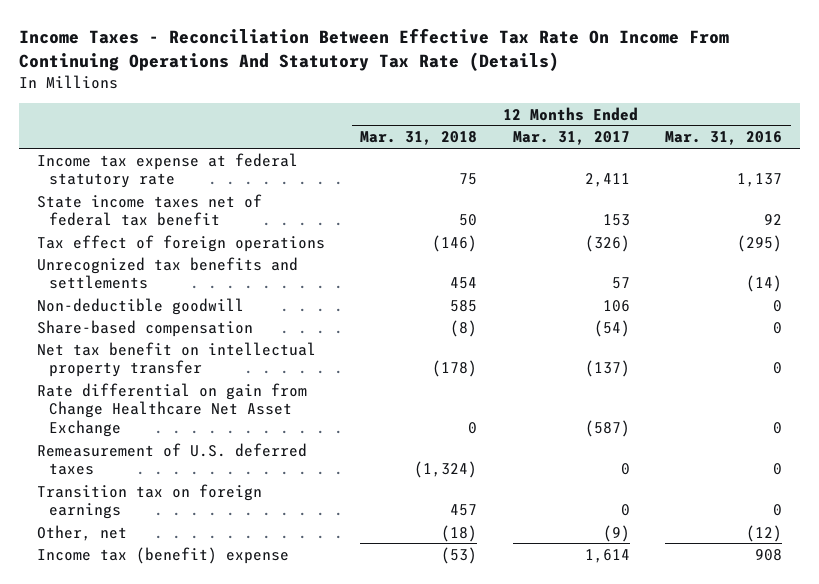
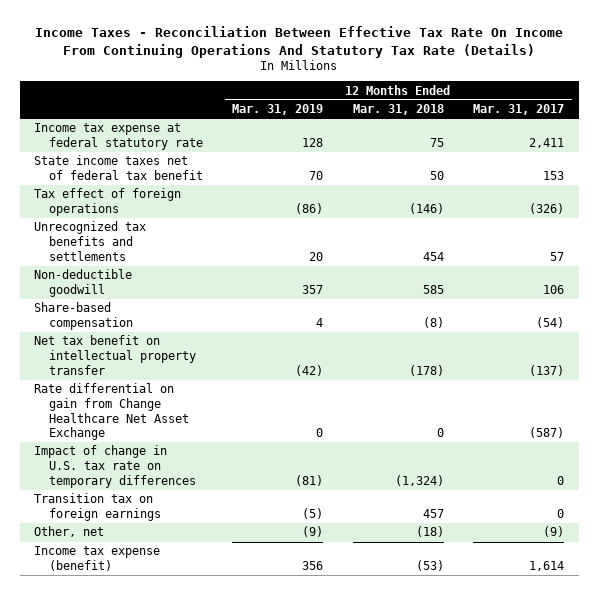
[665,131,783,146] Mar. 31, 2016 -> none
none -> [232,104,324,116] Mar. 31, 2019
[36,442,307,476] Remeasurement of U.S. deferred taxes -> [34,445,196,488] Impact of change in U.S. tax rate on temporary differences
[36,546,289,564] Income tax (benefit) expense -> [34,546,161,572] Income tax expense (benefit)

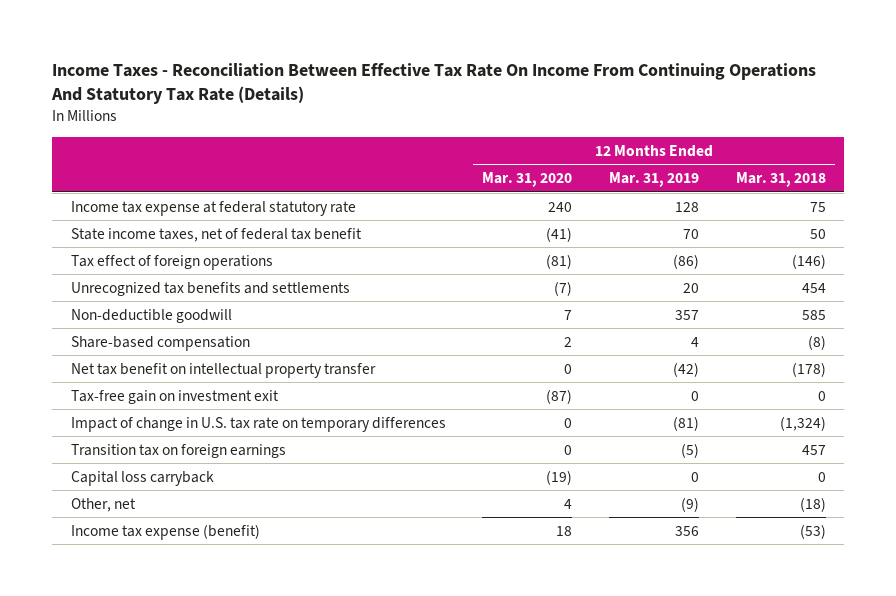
[473,104,565,116] Mar. 31, 2017 -> none
none -> [482,172,573,188] Mar. 31, 2020
[34,155,203,181] State income taxes net of federal tax benefit -> [70,227,362,242] State income taxes, net of federal tax benefit
[34,383,189,441] Rate differential on gain from Change Healthcare Net Asset Exchange -> [70,389,279,404] Tax-free gain on investment exit
none -> [70,470,214,486] Capital loss carryback

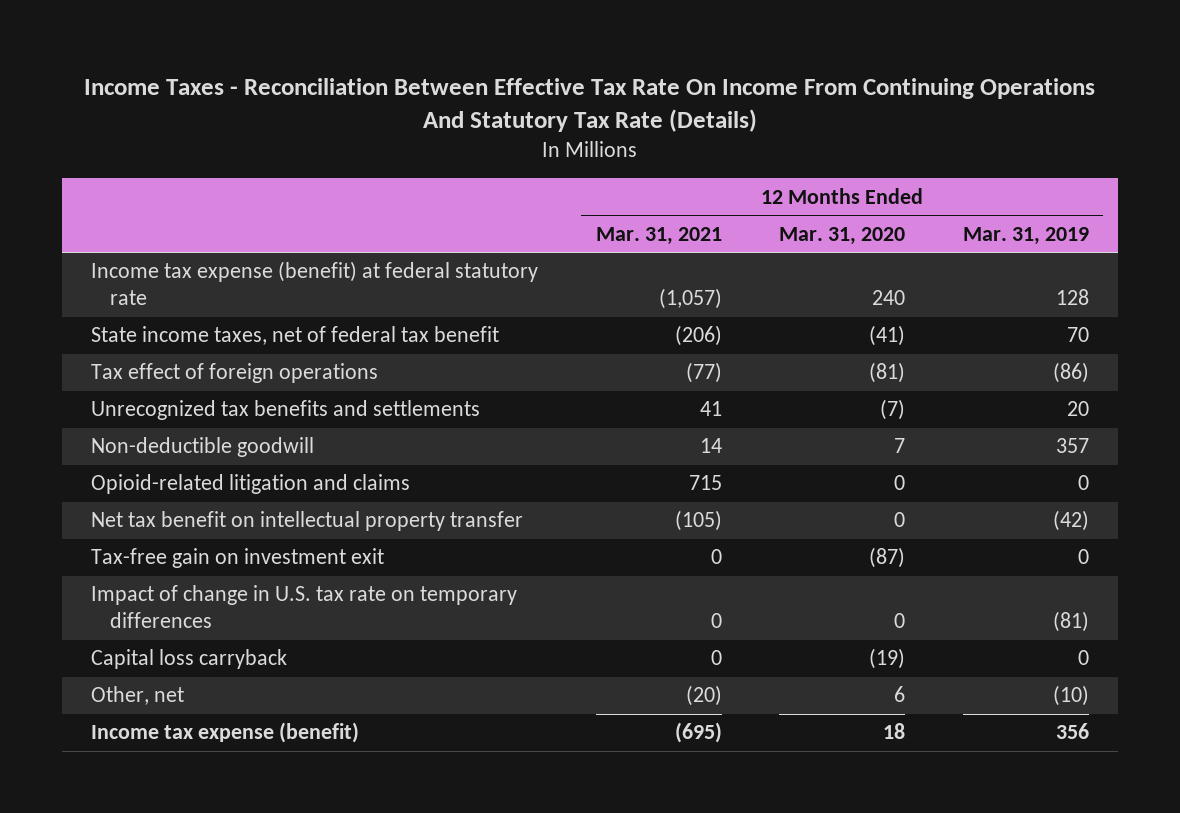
[735,172,826,188] Mar. 31, 2018 -> none
none -> [595,226,722,245] Mar. 31, 2021
[70,200,356,216] Income tax expense at federal statutory rate -> [90,261,538,306] Income tax expense (benefit) at federal statutory rate
[70,335,250,351] Share-based compensation -> none
none -> [90,474,410,495] Opioid-related litigation and claims
[70,443,286,458] Transition tax on foreign earnings -> none
[564,498,573,509] 4 -> [894,686,906,703] 6
[681,496,700,512] (9) -> [1052,685,1089,707] (10)

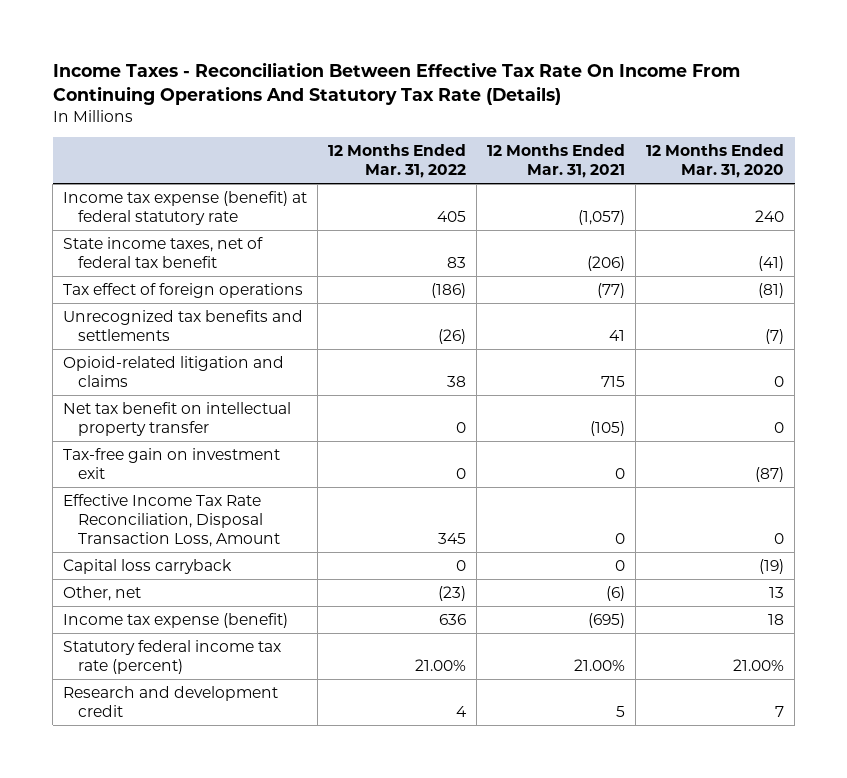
[962,226,1089,245] Mar. 31, 2019 -> none
none -> [328,144,467,178] 12 Months Ended Mar. 31, 2022
[90,437,314,458] Non-deductible goodwill -> none
[90,585,517,629] Impact of change in U.S. tax rate on temporary differences -> none
none -> [63,494,281,547] Effective Income Tax Rate Reconciliation, Disposal Transaction Loss, Amount
[685,685,722,707] (20) -> [606,586,626,602] (6)
[894,686,906,703] 6 -> [769,587,785,599] 13
none -> [63,640,282,674] Statutory federal income tax rate (percent)
none -> [63,686,279,717] Research and development credit

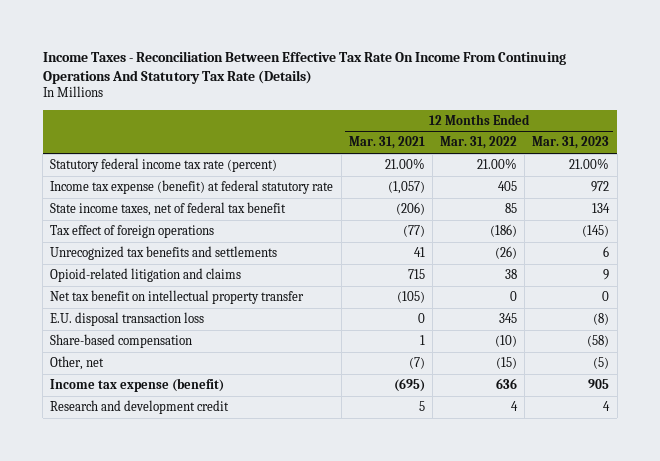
[646,144,785,178] 12 Months Ended Mar. 31, 2020 -> none
none -> [532,136,610,150] Mar. 31, 2023
[63,640,282,674] Statutory federal income tax rate (percent) -> [50,158,278,173] Statutory federal income tax rate (percent)
[447,256,467,268] 83 -> [505,203,518,214] 85
[63,448,281,479] Tax-free gain on investment exit -> none
[63,559,233,575] Capital loss carryback -> none
[63,494,281,547] Effective Income Tax Rate Reconciliation, Disposal Transaction Loss, Amount -> [50,312,205,327] E.U. disposal transaction loss
none -> [50,334,193,349] Share-based compensation
[438,586,467,602] (23) -> [496,357,518,370] (15)
[606,586,626,602] (6) -> [408,357,425,370] (7)

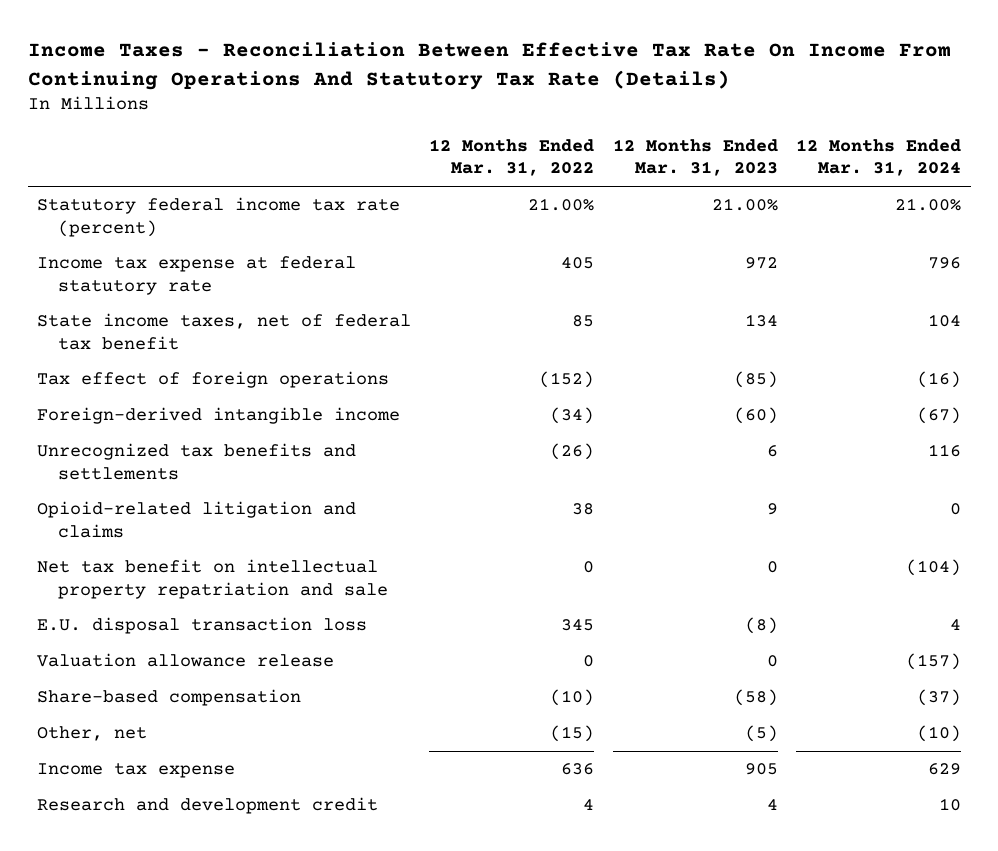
[348,136,425,150] Mar. 31, 2021 -> none
none -> [796,138,962,177] 12 Months Ended Mar. 31, 2024
[50,180,334,195] Income tax expense (benefit) at federal statutory rate -> [36,256,356,295] Income tax expense at federal statutory rate
[490,224,518,238] (186) -> [539,371,595,389] (152)
[582,225,610,238] (145) -> [733,371,778,389] (85)
none -> [36,407,400,425] Foreign-derived intangible income
[50,290,305,305] Net tax benefit on intellectual property transfer -> [36,559,389,599] Net tax benefit on intellectual property repatriation and sale
none -> [36,653,334,668] Valuation allowance release
[50,378,225,393] Income tax expense (benefit) -> [36,763,235,779] Income tax expense

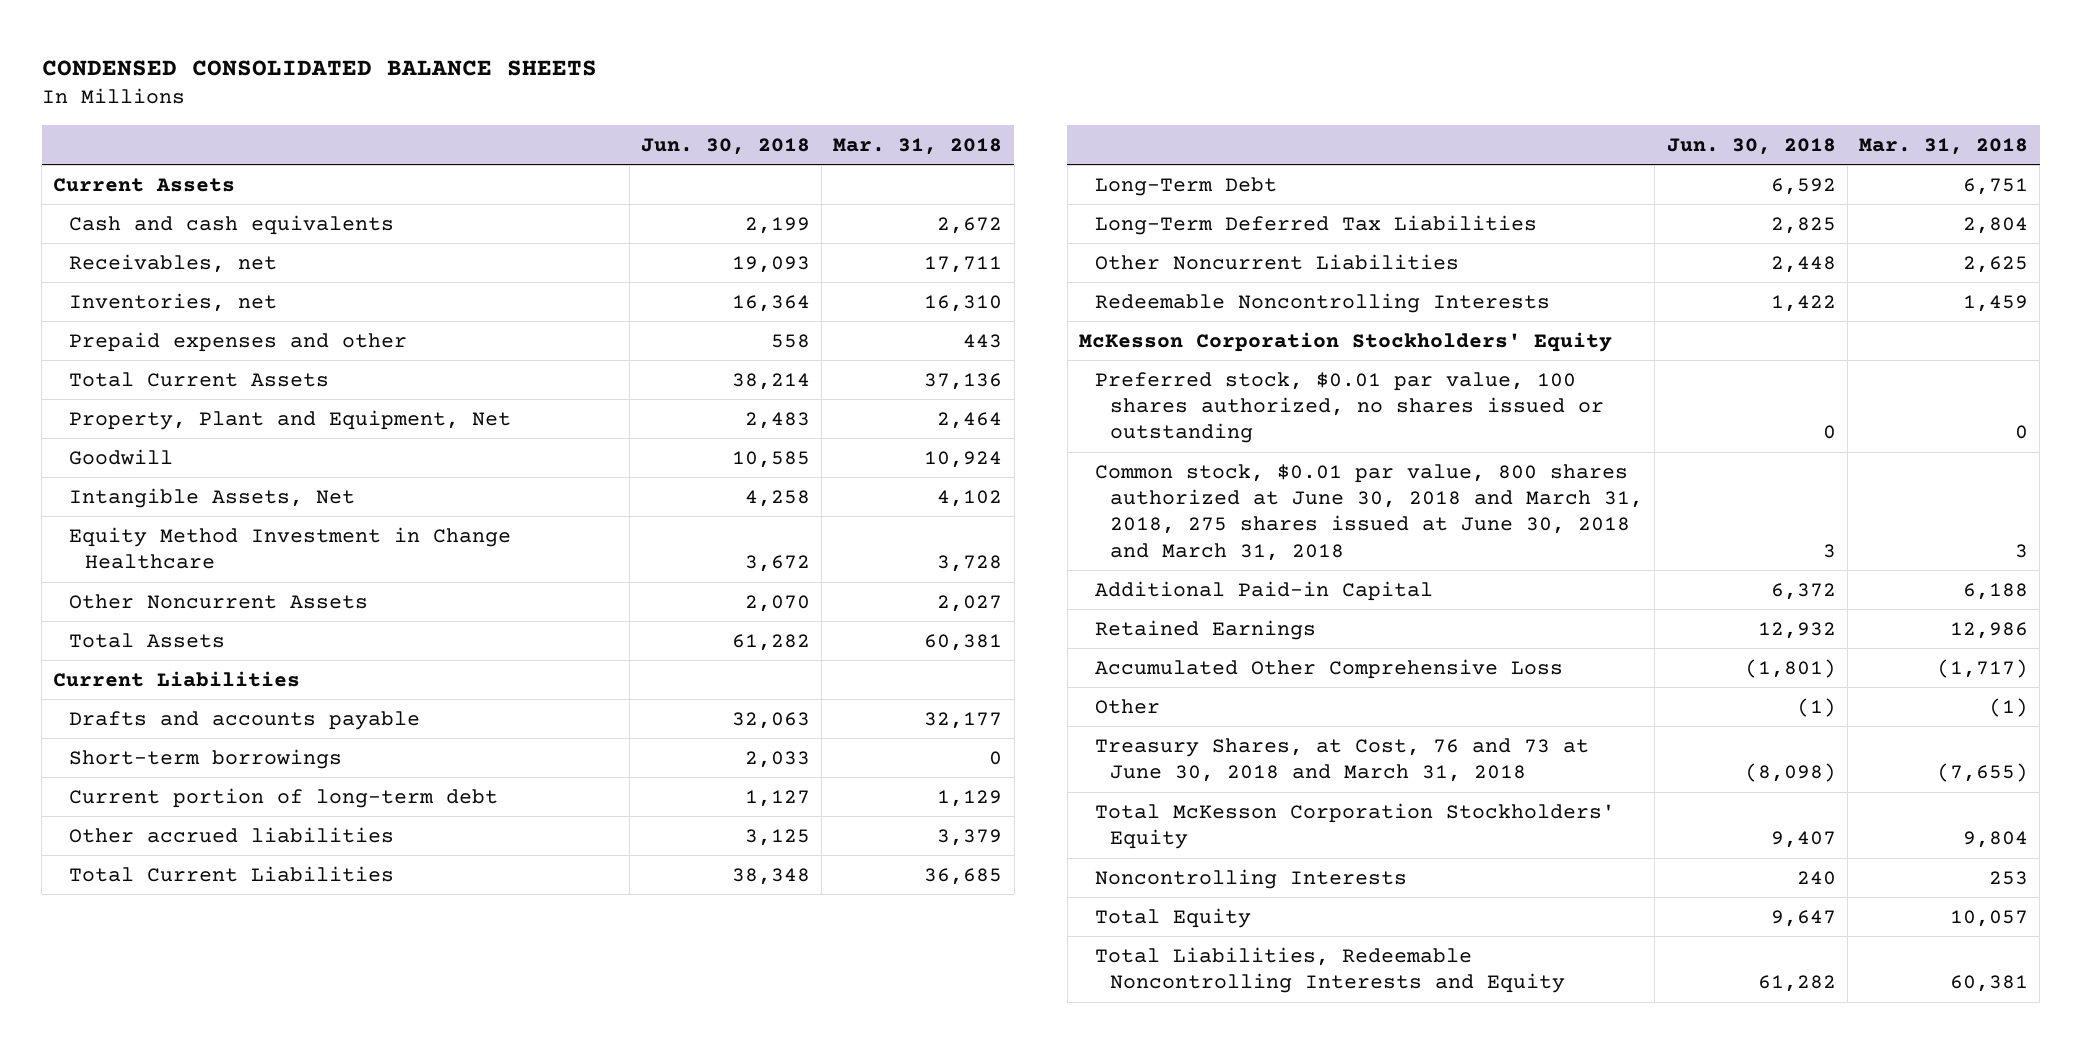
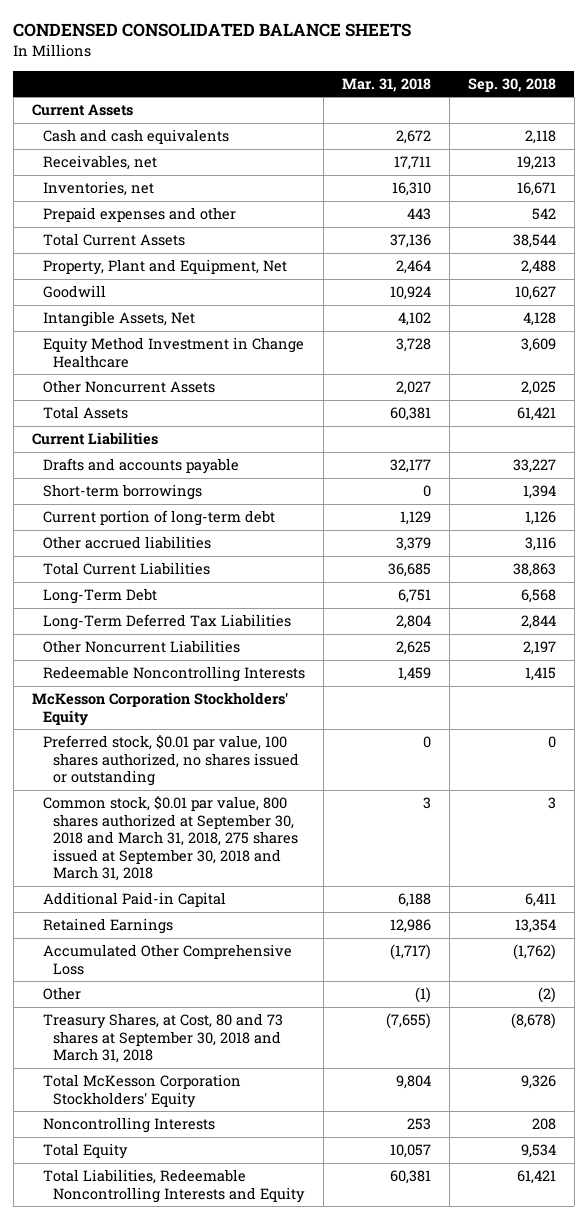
[640,137,810,155] Jun. 30, 2018 -> none
none -> [467,77,556,92] Sep. 30, 2018
[1094,463,1644,561] Common stock, $0.01 par value, 800 shares authorized at June 30, 2018 and March 31, 2018, 275 shares issued at June 30, 2018 and March 31, 2018 -> [42,796,299,882] Common stock, $0.01 par value, 800 shares authorized at September 30, 2018 and March 31, 2018, 275 shares issued at September 30, 2018 and March 31, 2018
[1094,737,1589,783] Treasury Shares, at Cost, 76 and 73 at June 30, 2018 and March 31, 2018 -> [42,1013,283,1064] Treasury Shares, at Cost, 80 and 73 shares at September 30, 2018 and March 31, 2018

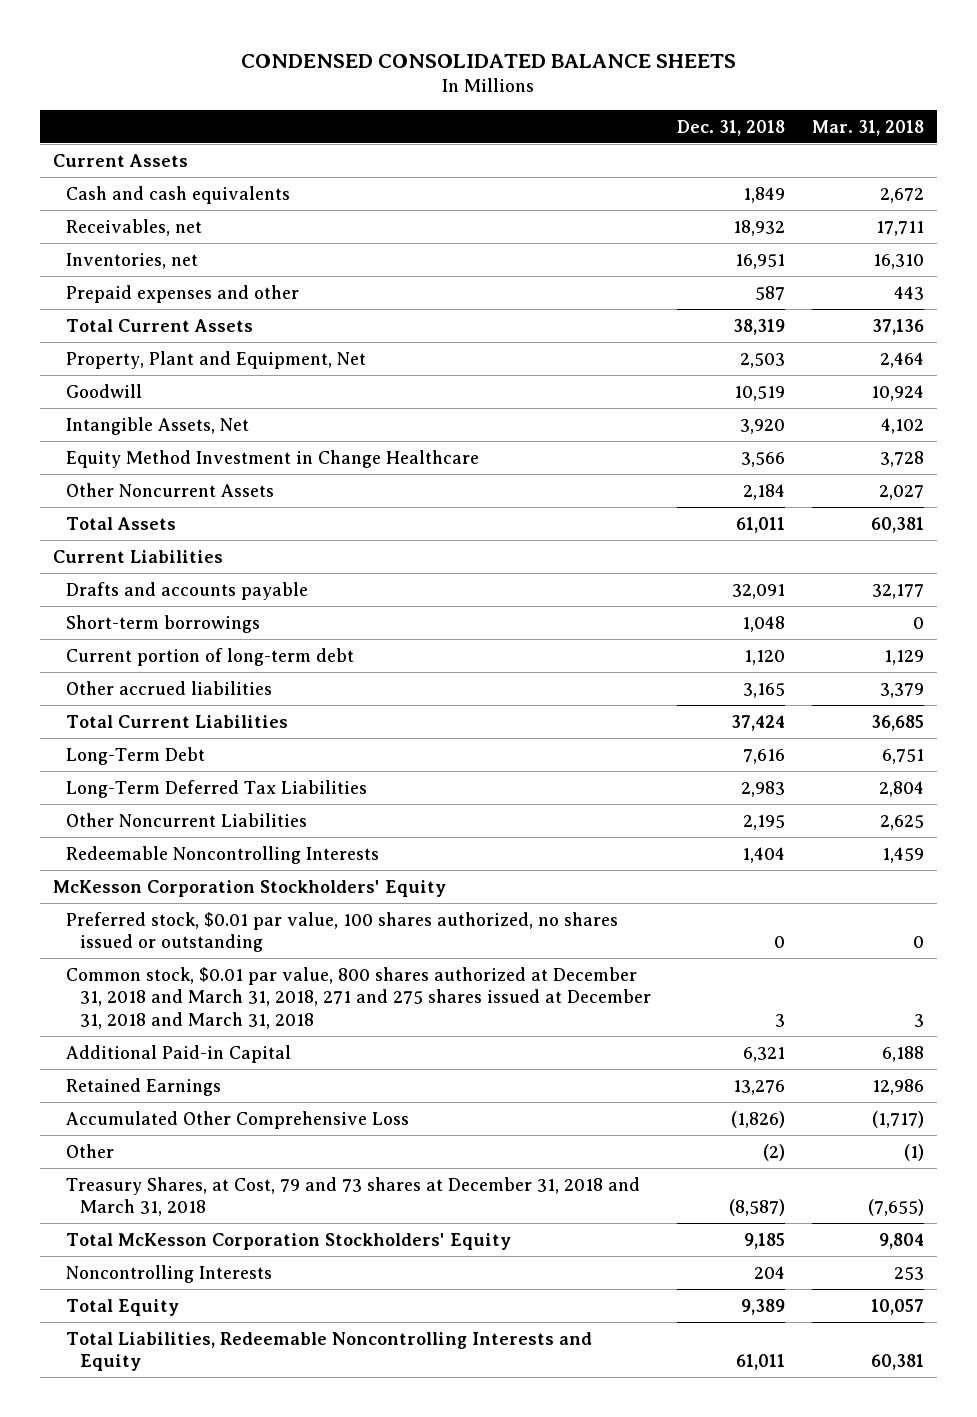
[467,77,556,92] Sep. 30, 2018 -> none
none -> [677,119,786,136] Dec. 31, 2018
[42,796,299,882] Common stock, $0.01 par value, 800 shares authorized at September 30, 2018 and March 31, 2018, 275 shares issued at September 30, 2018 and March 31, 2018 -> [66,966,651,1030] Common stock, $0.01 par value, 800 shares authorized at December 31, 2018 and March 31, 2018, 271 and 275 shares issued at December 31, 2018 and March 31, 2018
[42,1013,283,1064] Treasury Shares, at Cost, 80 and 73 shares at September 30, 2018 and March 31, 2018 -> [66,1176,641,1217] Treasury Shares, at Cost, 79 and 73 shares at December 31, 2018 and March 31, 2018

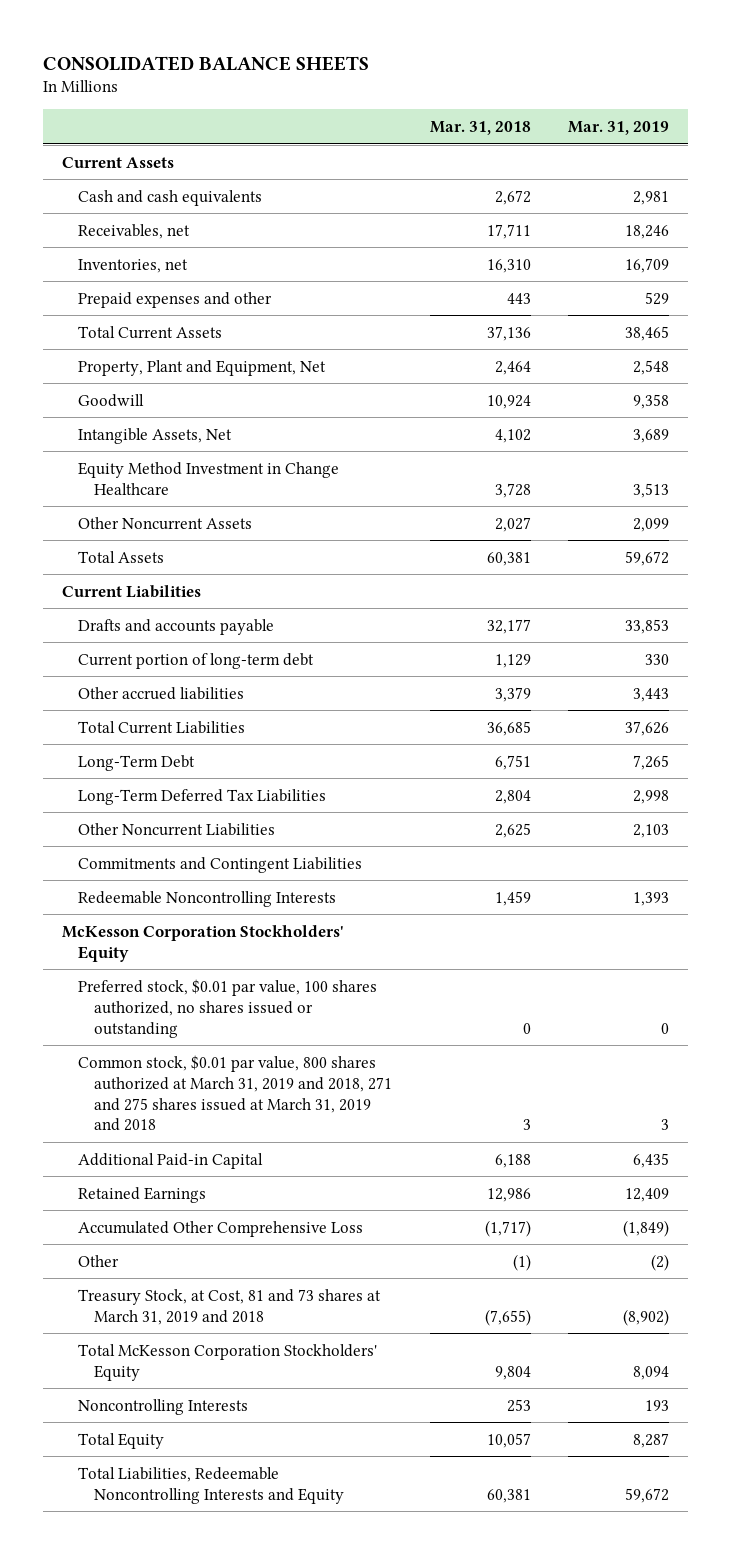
[241,53,737,68] CONDENSED CONSOLIDATED BALANCE SHEETS -> [43,55,370,71] CONSOLIDATED BALANCE SHEETS
[677,119,786,136] Dec. 31, 2018 -> none
none -> [568,120,670,135] Mar. 31, 2019
[66,614,261,633] Short-term borrowings -> none
none -> [78,856,363,873] Commitments and Contingent Liabilities
[66,966,651,1030] Common stock, $0.01 par value, 800 shares authorized at December 31, 2018 and March 31, 2018, 271 and 275 shares issued at December 31, 2018 and March 31, 2018 -> [78,1054,393,1132] Common stock, $0.01 par value, 800 shares authorized at March 31, 2019 and 2018, 271 and 275 shares issued at March 31, 2019 and 2018
[66,1176,641,1217] Treasury Shares, at Cost, 79 and 73 shares at December 31, 2018 and March 31, 2018 -> [78,1288,382,1325] Treasury Stock, at Cost, 81 and 73 shares at March 31, 2019 and 2018

